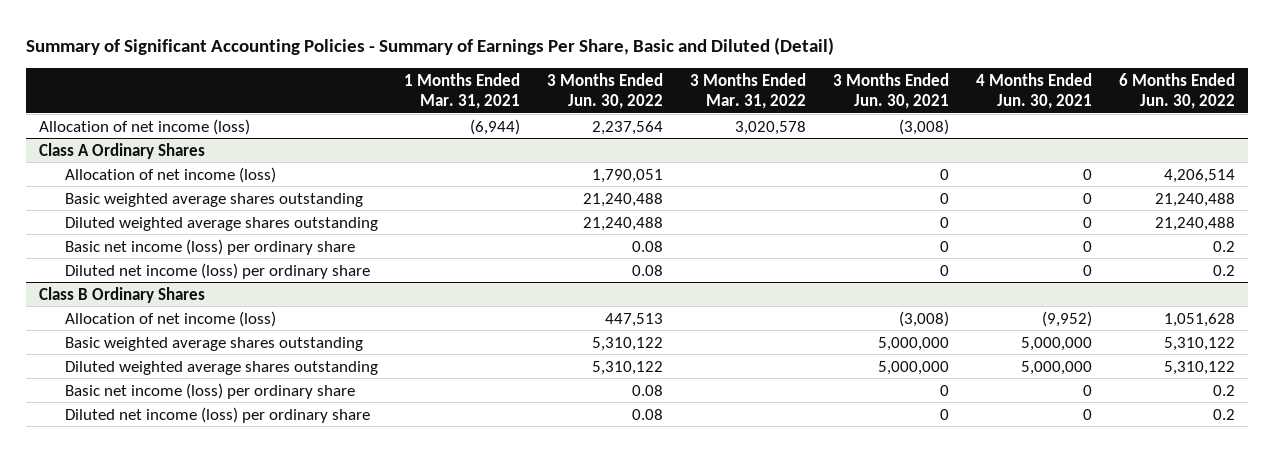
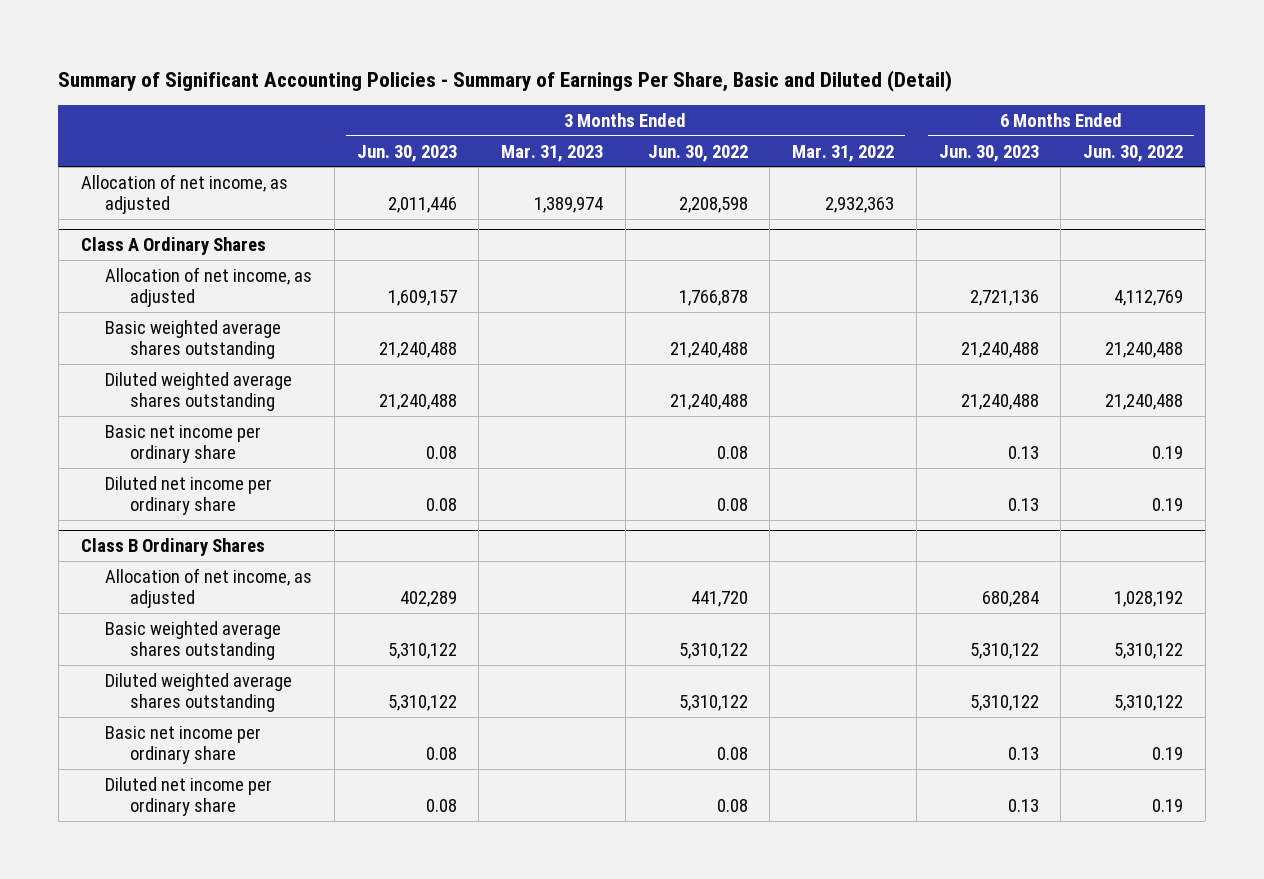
[404,72,521,109] 1 Months Ended Mar. 31, 2021 -> none
[833,72,950,109] 3 Months Ended Jun. 30, 2021 -> none
[975,72,1092,109] 4 Months Ended Jun. 30, 2021 -> none
none -> [356,144,457,162] Jun. 30, 2023
none -> [501,144,604,162] Mar. 31, 2023
none -> [938,144,1039,162] Jun. 30, 2023
[39,118,251,135] Allocation of net income (loss) -> [80,173,288,215] Allocation of net income, as adjusted
[592,120,664,135] 2,237,564 -> [678,197,748,214] 2,208,598
[735,120,807,135] 3,020,578 -> [825,197,895,214] 2,932,363
[64,166,276,183] Allocation of net income (loss) -> [105,266,313,308] Allocation of net income, as adjusted
[592,168,664,183] 1,790,051 -> [678,290,748,307] 1,766,878
[1163,168,1235,183] 4,206,514 -> [1114,290,1184,307] 4,112,769
[64,238,355,255] Basic net income (loss) per ordinary share -> [105,424,262,464] Basic net income per ordinary share
[1212,240,1235,252] 0.2 -> [1152,446,1184,460] 0.19
[64,262,370,279] Diluted net income (loss) per ordinary share -> [105,475,273,516] Diluted net income per ordinary share
[1212,264,1235,276] 0.2 -> [1152,498,1184,512] 0.19
[64,310,276,327] Allocation of net income (loss) -> [105,567,313,609] Allocation of net income, as adjusted
[605,312,664,327] 447,513 -> [690,591,748,608] 441,720
[1163,312,1235,327] 1,051,628 -> [1114,591,1184,608] 1,028,192
[64,382,355,399] Basic net income (loss) per ordinary share -> [105,725,262,765] Basic net income per ordinary share
[1212,384,1235,396] 0.2 -> [1152,747,1184,761] 0.19
[64,406,370,423] Diluted net income (loss) per ordinary share -> [105,776,273,817] Diluted net income per ordinary share
[1212,408,1235,420] 0.2 -> [1152,799,1184,813] 0.19

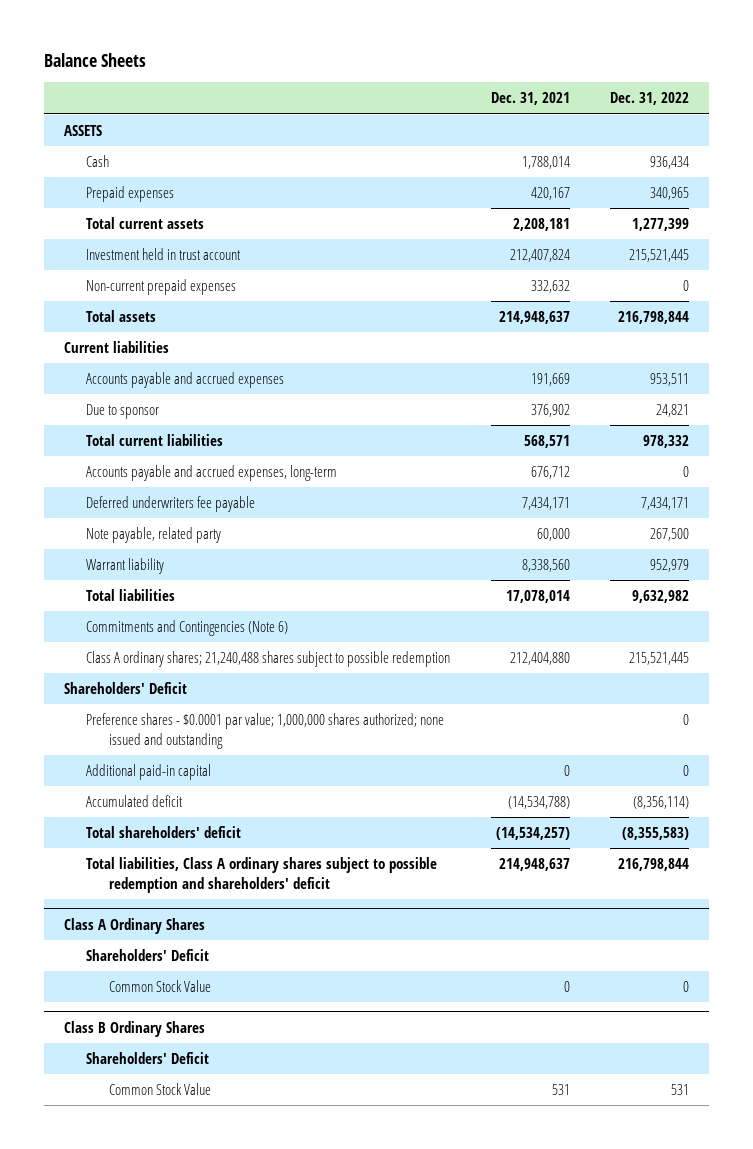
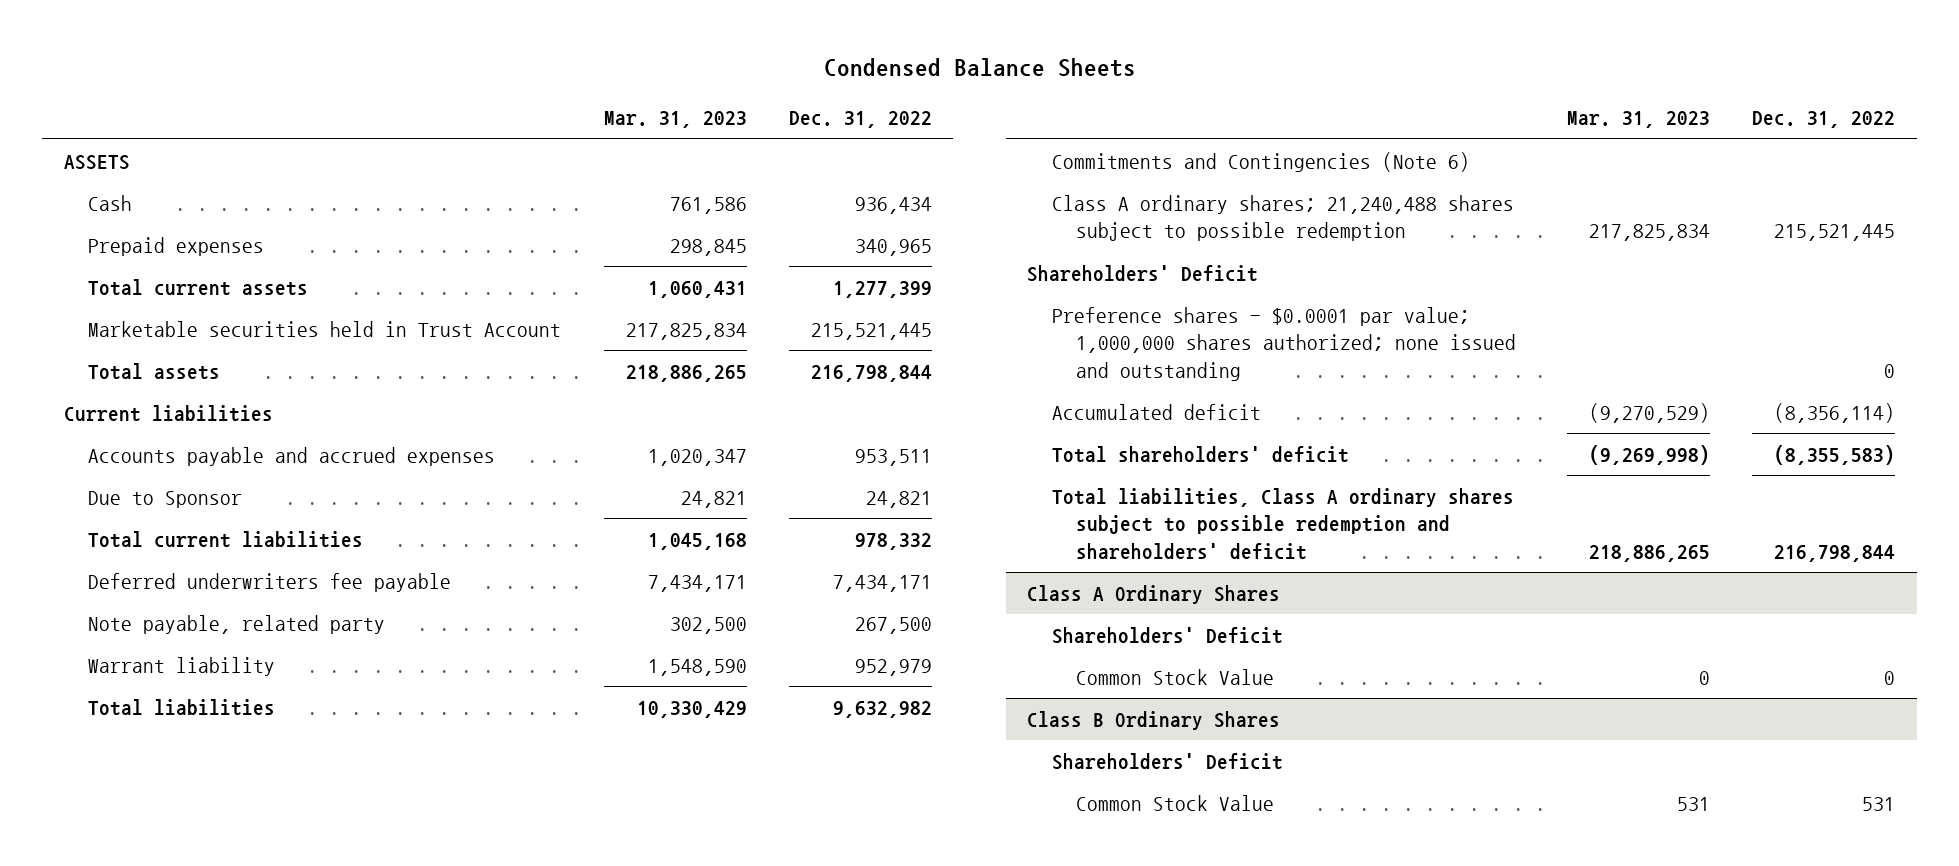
[43,53,146,68] Balance Sheets -> [823,58,1136,78] Condensed Balance Sheets
[490,92,570,106] Dec. 31, 2021 -> none
none -> [603,111,747,129] Mar. 31, 2023
[86,279,237,296] Non-current prepaid expenses -> none
[86,248,242,261] Investment held in trust account -> [88,320,562,337] Marketable securities held in Trust Account
[86,404,160,420] Due to sponsor -> [88,490,243,508] Due to Sponsor
[86,465,338,482] Accounts payable and accrued expenses, long-term -> none
[86,764,212,781] Additional paid-in capital -> none

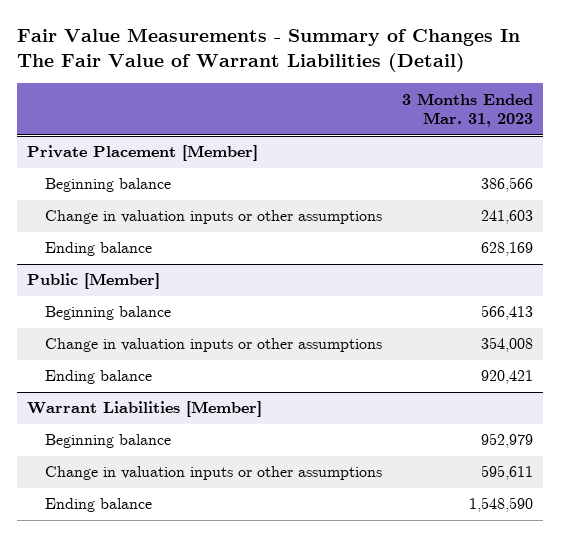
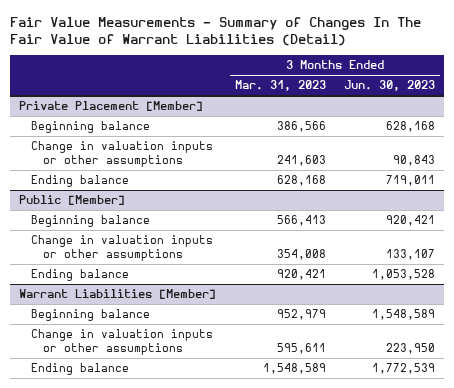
none -> [344,80,436,92] Jun. 30, 2023
[481,242,534,257] 628,169 -> [276,175,326,187] 628,168
[469,497,534,513] 1,548,590 -> [262,363,326,375] 1,548,589

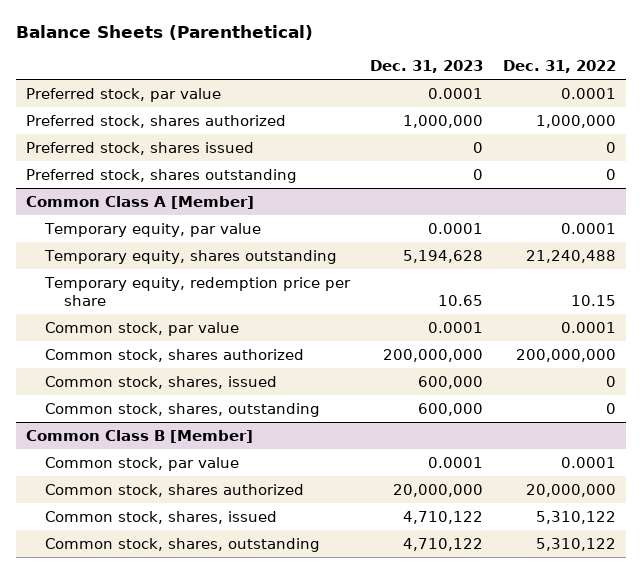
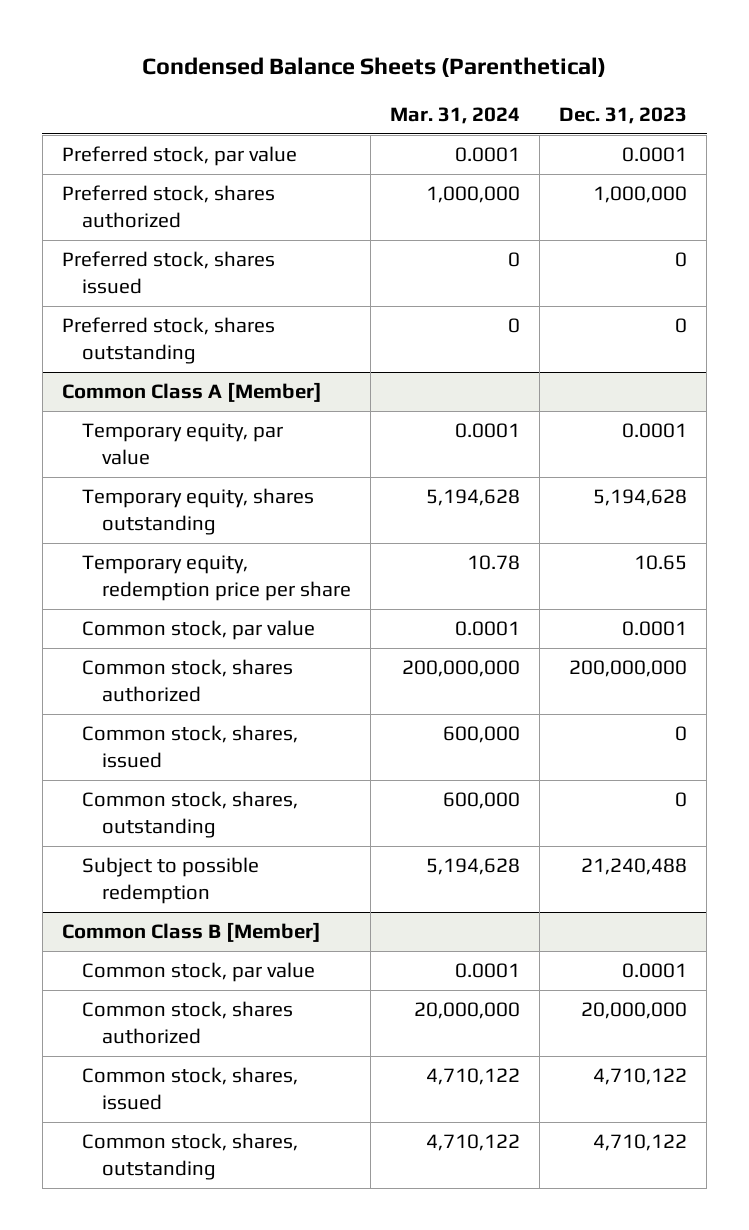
[15,24,313,40] Balance Sheets (Parenthetical) -> [142,56,607,77] Condensed Balance Sheets (Parenthetical)
[502,59,616,73] Dec. 31, 2022 -> none
none -> [390,106,521,124] Mar. 31, 2024
[417,375,483,389] 600,000 -> [675,726,688,742] 0
[417,402,483,416] 600,000 -> [675,792,688,808] 0
none -> [81,857,259,904] Subject to possible redemption

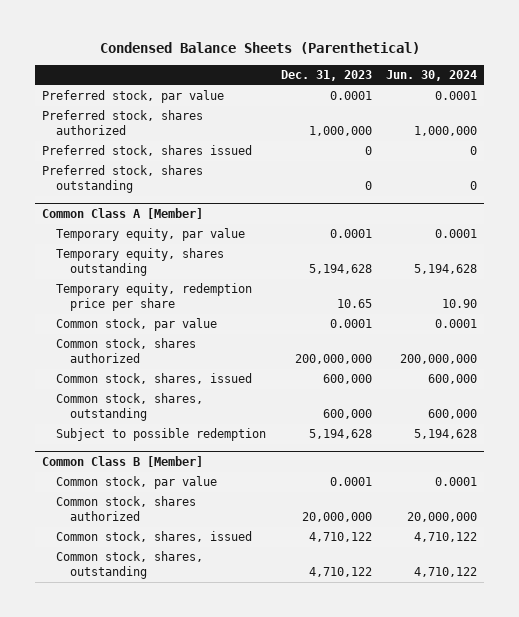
[390,106,521,124] Mar. 31, 2024 -> none
none -> [386,70,478,82] Jun. 30, 2024
[675,726,688,742] 0 -> [322,374,372,385] 600,000
[675,792,688,808] 0 -> [322,409,372,420] 600,000
[581,858,688,876] 21,240,488 -> [308,429,372,440] 5,194,628

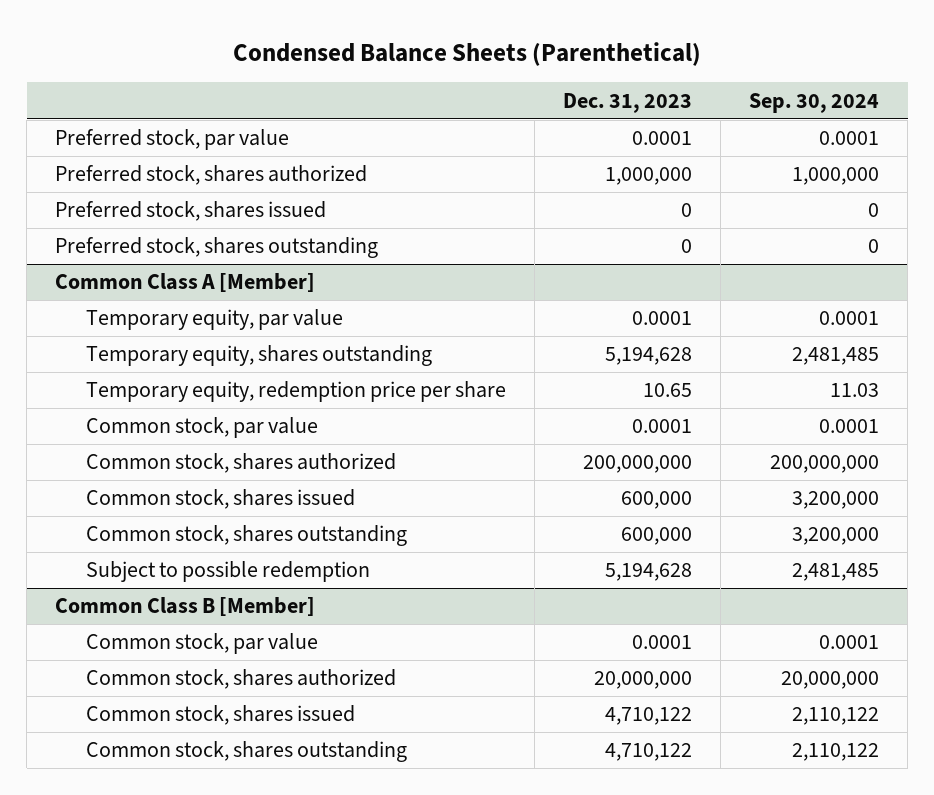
[386,70,478,82] Jun. 30, 2024 -> none
none -> [749,92,880,113] Sep. 30, 2024
[56,373,253,385] Common stock, shares, issued -> [85,489,355,510] Common stock, shares issued
[56,393,204,422] Common stock, shares, outstanding -> [85,525,407,547] Common stock, shares outstanding
[56,531,253,543] Common stock, shares, issued -> [85,705,355,726] Common stock, shares issued
[56,551,204,580] Common stock, shares, outstanding -> [85,741,407,763] Common stock, shares outstanding

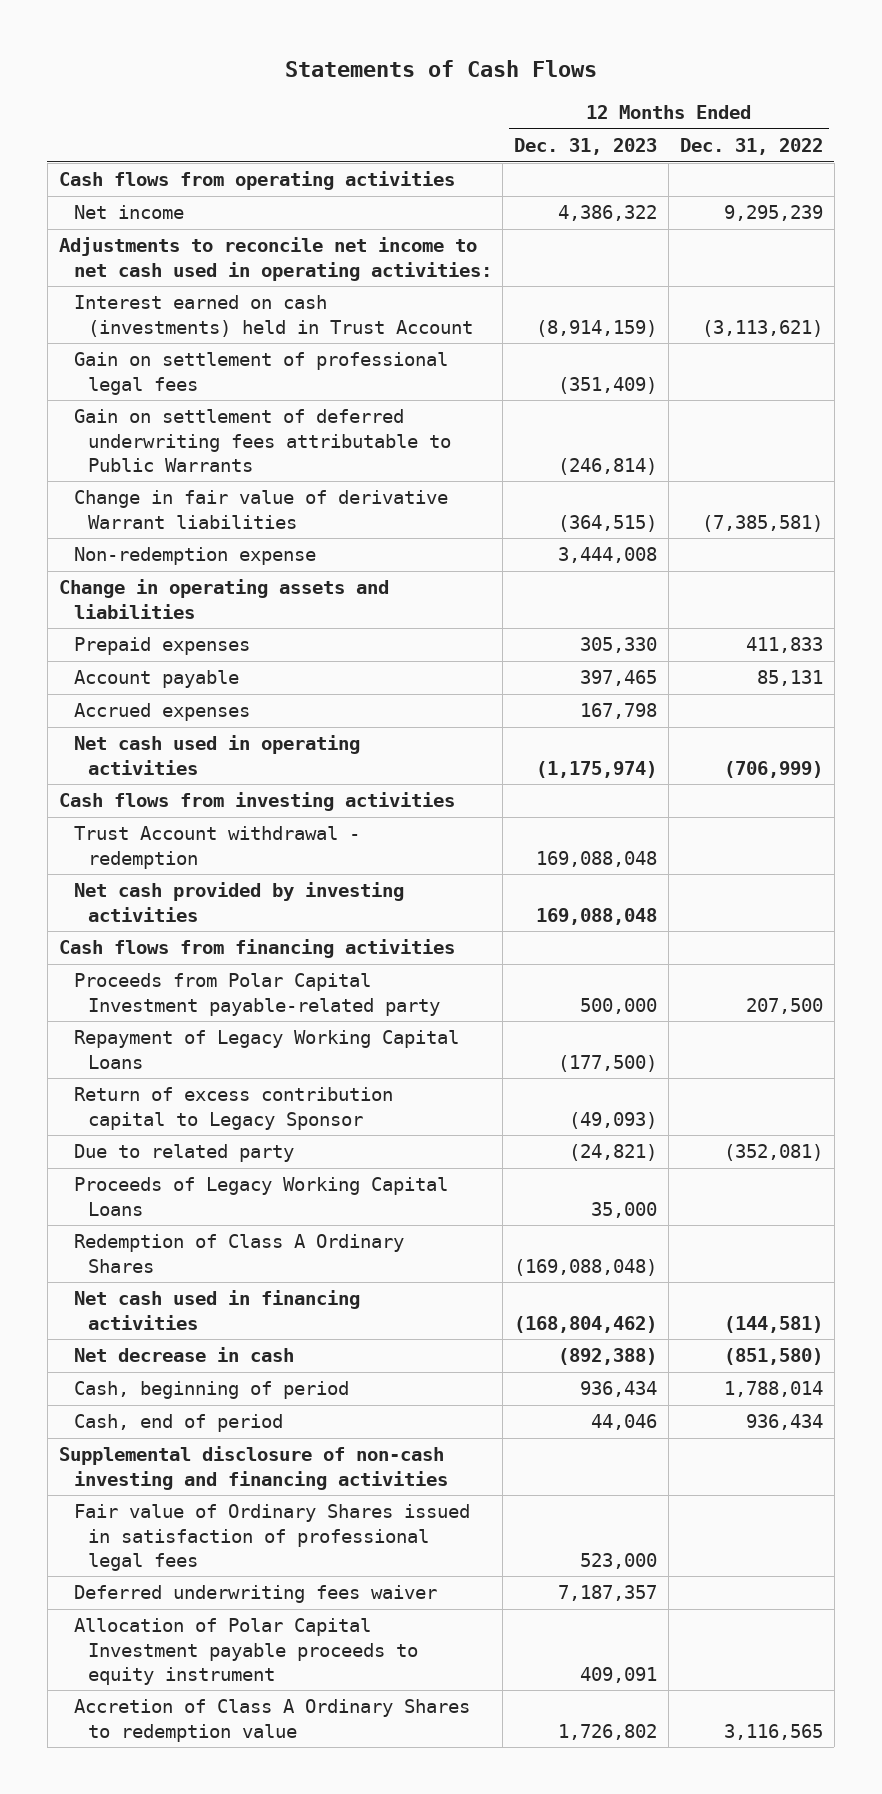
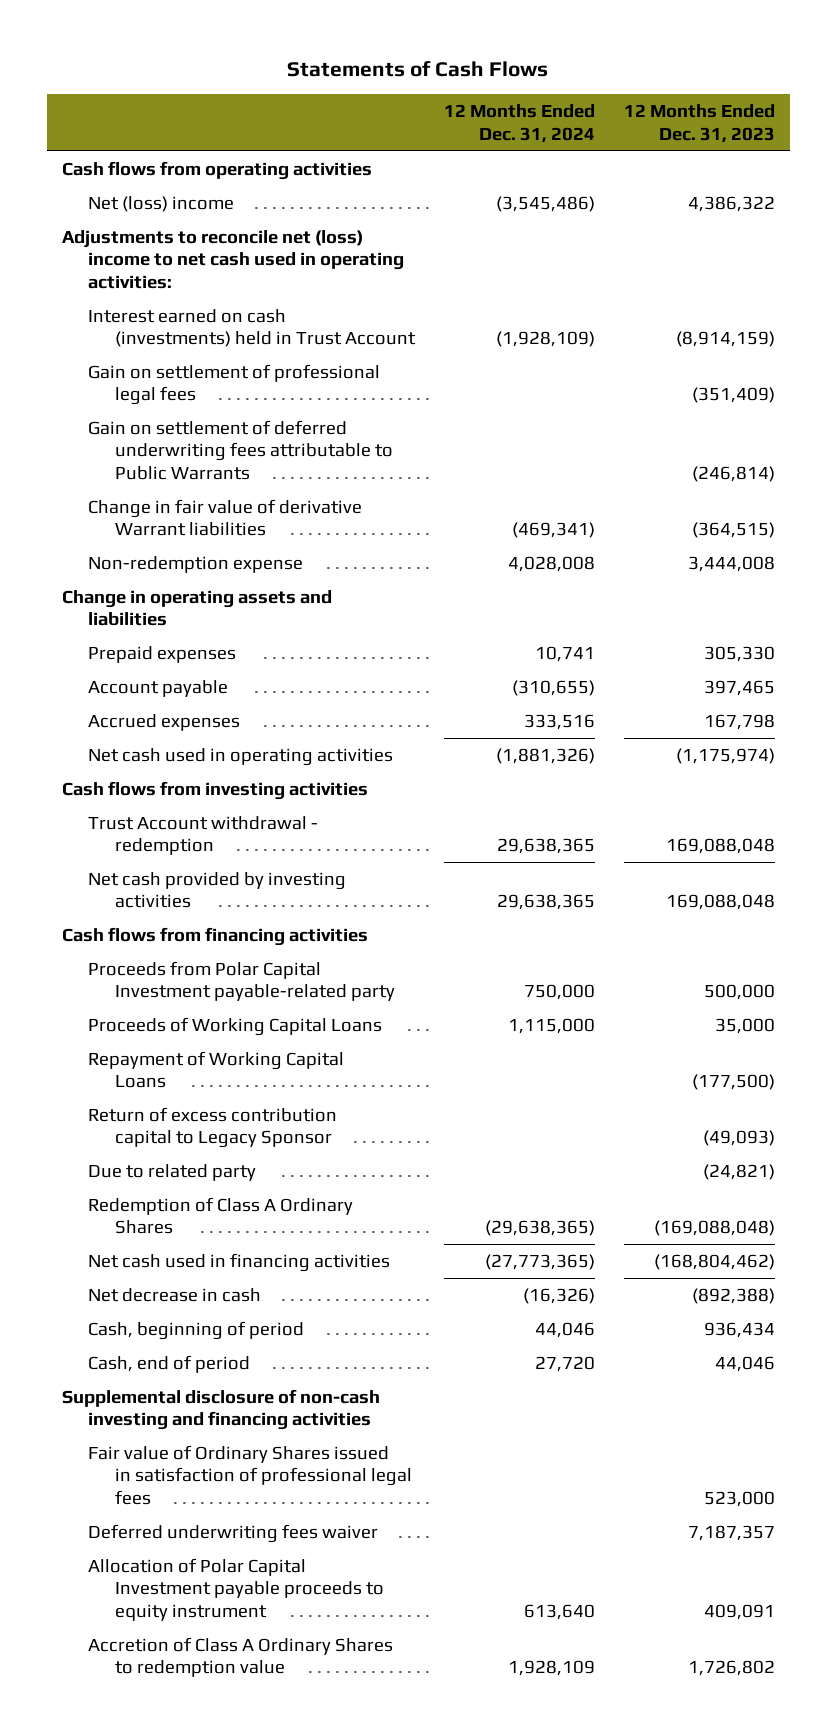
[680,138,824,156] Dec. 31, 2022 -> none
none -> [444,104,596,143] 12 Months Ended Dec. 31, 2024
[73,205,184,220] Net income -> [88,195,235,212] Net (loss) income
[58,237,492,281] Adjustments to reconcile net income to net cash used in operating activities: -> [61,229,405,289] Adjustments to reconcile net (loss) income to net cash used in operating activities:
none -> [88,1016,383,1036] Proceeds of Working Capital Loans
[73,1030,459,1069] Repayment of Legacy Working Capital Loans -> [88,1050,345,1089] Repayment of Working Capital Loans
[73,1177,448,1216] Proceeds of Legacy Working Capital Loans -> none

